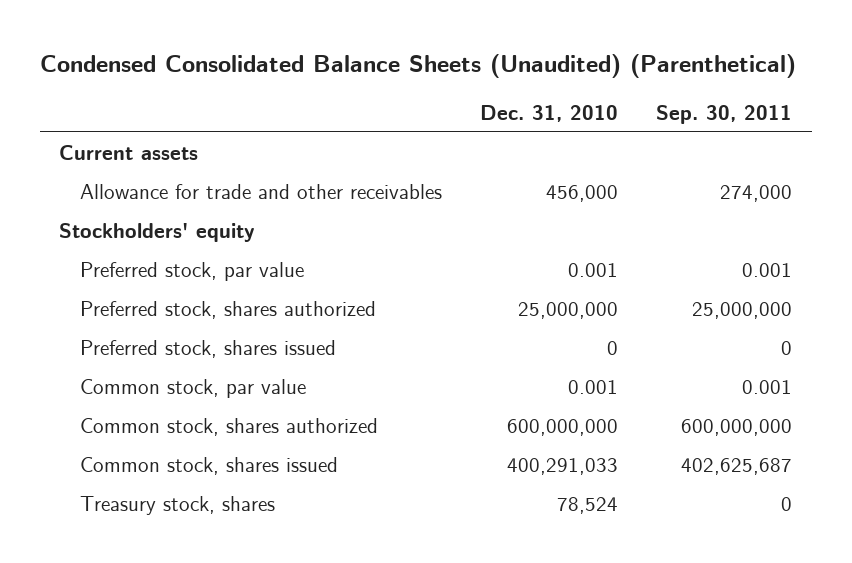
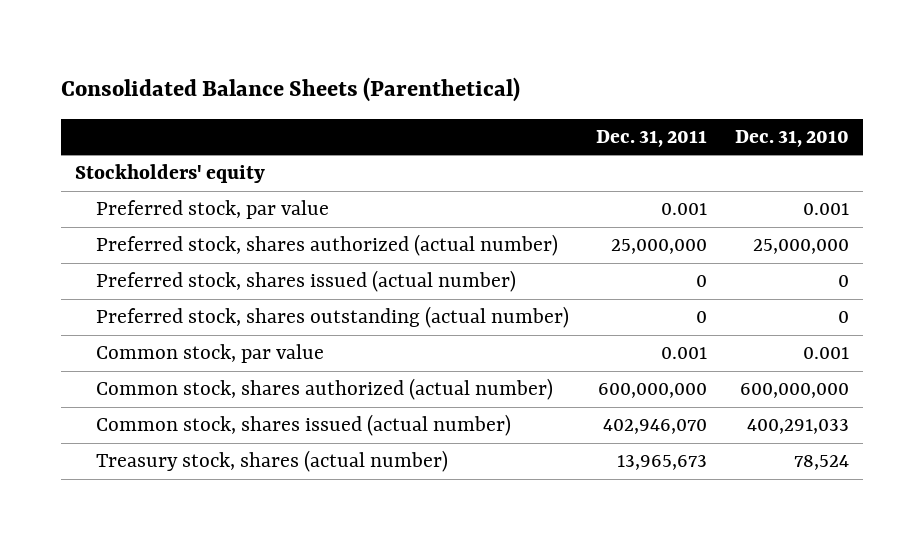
[39,54,796,79] Condensed Consolidated Balance Sheets (Unaudited) (Parenthetical) -> [61,77,521,103] Consolidated Balance Sheets (Parenthetical)
[656,104,793,124] Sep. 30, 2011 -> none
none -> [596,129,708,147] Dec. 31, 2011
[59,144,199,160] Current assets -> none
[79,183,442,199] Allowance for trade and other receivables -> none
[79,300,376,319] Preferred stock, shares authorized -> [95,234,558,257] Preferred stock, shares authorized (actual number)
[79,339,336,358] Preferred stock, shares issued -> [95,270,516,293] Preferred stock, shares issued (actual number)
none -> [95,306,569,329] Preferred stock, shares outstanding (actual number)
[79,417,378,436] Common stock, shares authorized -> [95,378,553,401] Common stock, shares authorized (actual number)
[79,456,338,475] Common stock, shares issued -> [95,414,511,437] Common stock, shares issued (actual number)
[79,495,275,515] Treasury stock, shares -> [95,450,448,473] Treasury stock, shares (actual number)

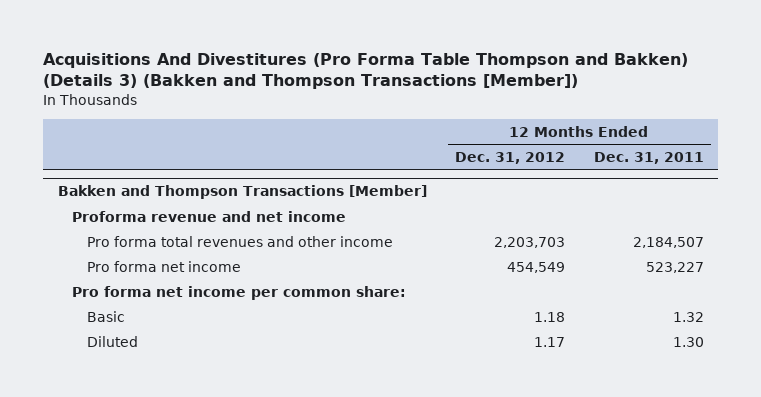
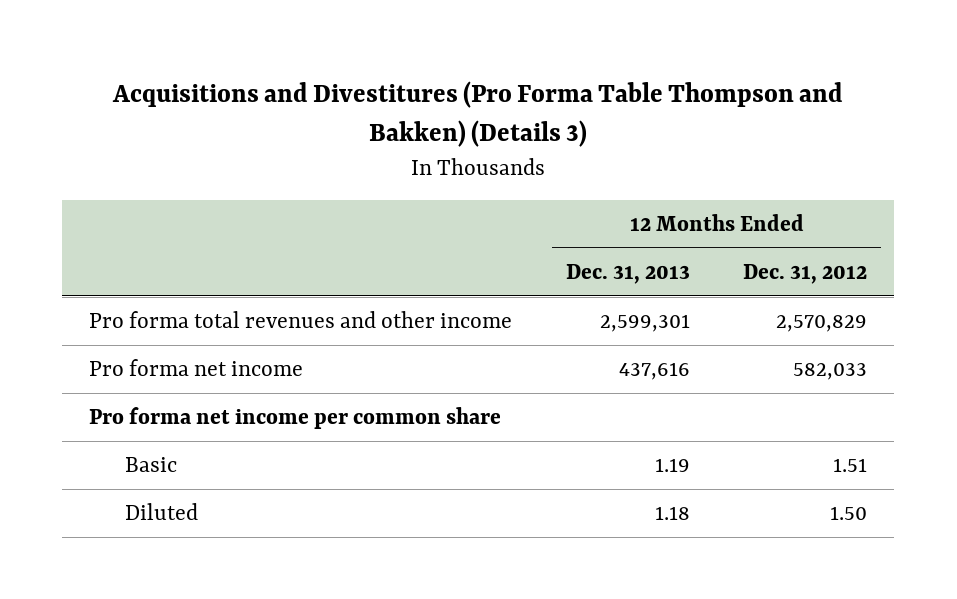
[43,52,689,90] Acquisitions And Divestitures (Pro Forma Table Thompson and Bakken) (Details 3) (Bakken and Thompson Transactions [Member]) -> [112,80,844,147] Acquisitions and Divestitures (Pro Forma Table Thompson and Bakken) (Details 3)
[593,151,704,164] Dec. 31, 2011 -> none
none -> [565,263,690,284] Dec. 31, 2013
[57,185,427,200] Bakken and Thompson Transactions [Member] -> none
[72,210,347,222] Proforma revenue and net income -> none
[494,236,566,248] 2,203,703 -> [776,315,868,333] 2,570,829
[507,261,566,273] 454,549 -> [793,363,868,381] 582,033
[72,285,407,300] Pro forma net income per common share: -> [89,407,502,430] Pro forma net income per common share
[534,311,566,322] 1.18 -> [833,458,868,473] 1.51
[534,336,566,347] 1.17 -> [830,506,868,521] 1.50

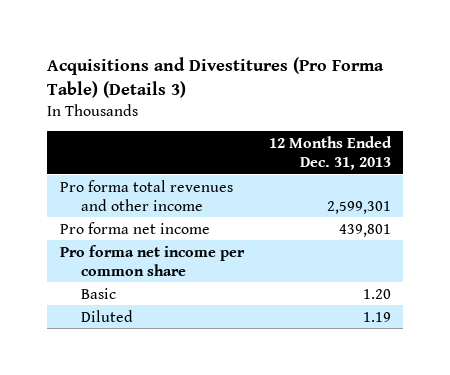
[112,80,844,147] Acquisitions and Divestitures (Pro Forma Table Thompson and Bakken) (Details 3) -> [47,57,385,99] Acquisitions and Divestitures (Pro Forma Table) (Details 3)
[743,263,868,284] Dec. 31, 2012 -> none
[618,362,690,381] 437,616 -> [338,223,391,237] 439,801
[654,458,690,473] 1.19 -> [362,288,391,299] 1.20
[654,506,690,521] 1.18 -> [362,311,391,322] 1.19

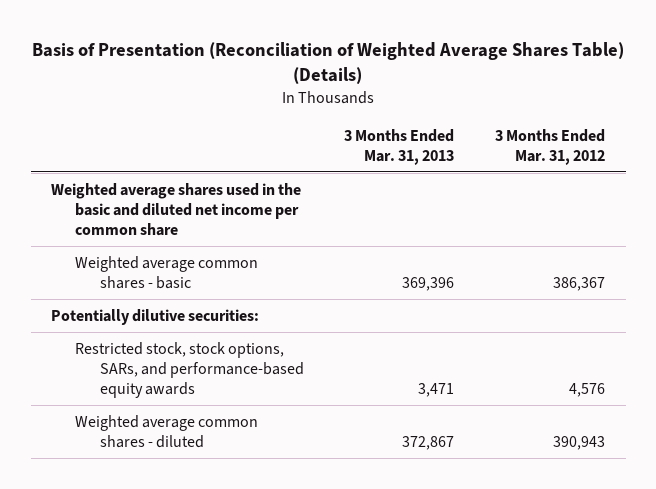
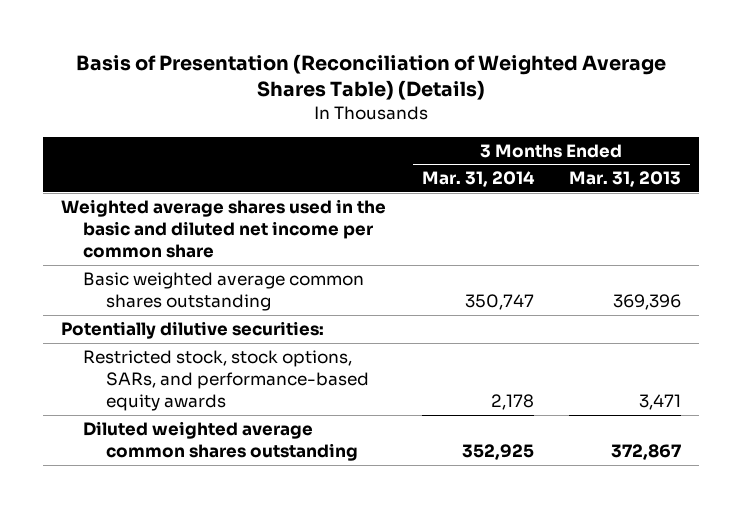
[495,128,606,165] 3 Months Ended Mar. 31, 2012 -> none
none -> [421,171,535,188] Mar. 31, 2014
[75,255,259,289] Weighted average common shares - basic -> [83,272,365,312] Basic weighted average common shares outstanding
[75,414,259,448] Weighted average common shares - diluted -> [83,421,359,462] Diluted weighted average common shares outstanding

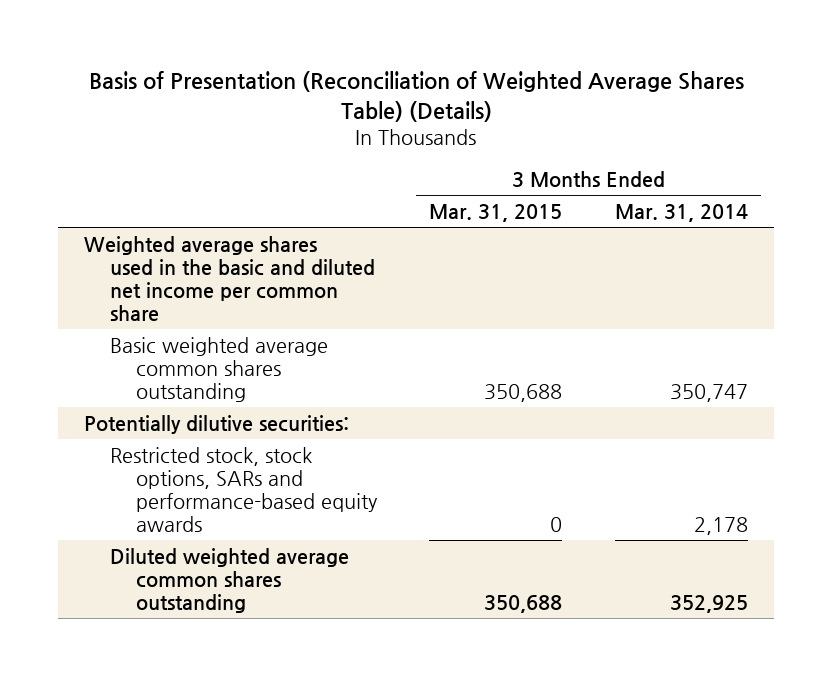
[569,171,682,188] Mar. 31, 2013 -> none
none -> [429,203,563,222] Mar. 31, 2015
[83,350,370,412] Restricted stock, stock options, SARs, and performance-based equity awards -> [110,446,379,532] Restricted stock, stock options, SARs and performance-based equity awards

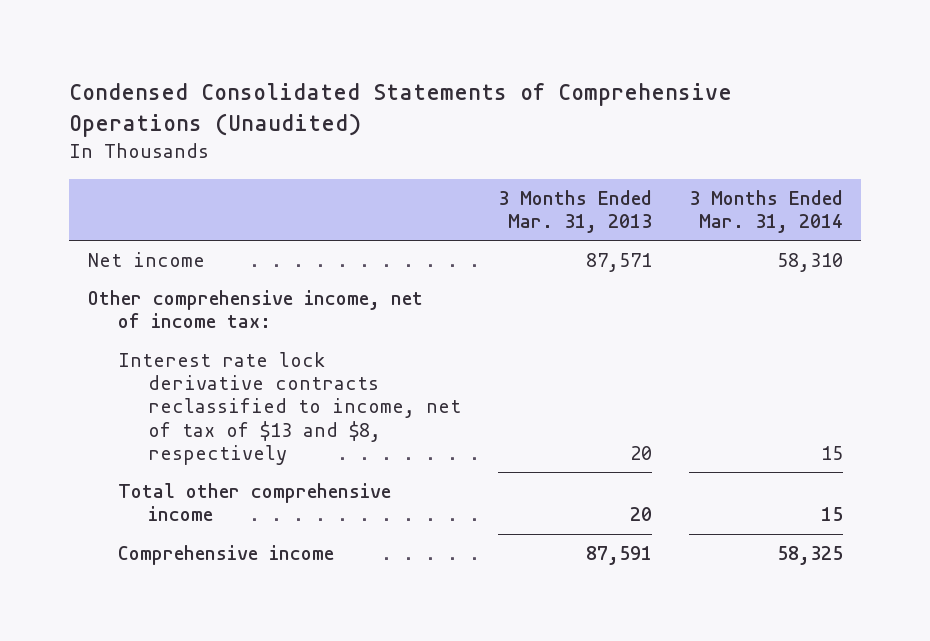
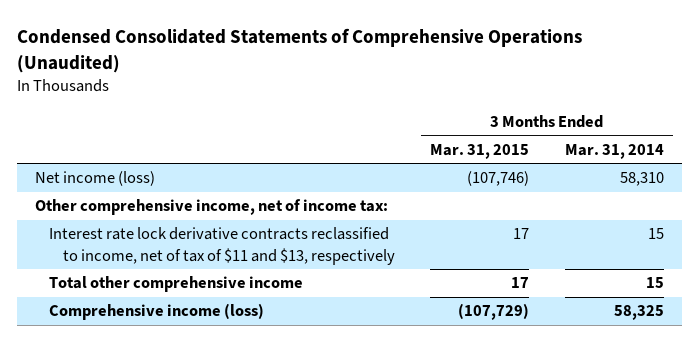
[497,189,652,233] 3 Months Ended Mar. 31, 2013 -> none
none -> [430,143,530,159] Mar. 31, 2015
[87,252,205,268] Net income -> [34,171,155,187] Net income (loss)
[117,352,462,465] Interest rate lock derivative contracts reclassified to income, net of tax of $13 and $8, respectively -> [48,227,395,265] Interest rate lock derivative contracts reclassified to income, net of tax of $11 and $13, respectively
[117,545,334,566] Comprehensive income -> [48,303,264,321] Comprehensive income (loss)

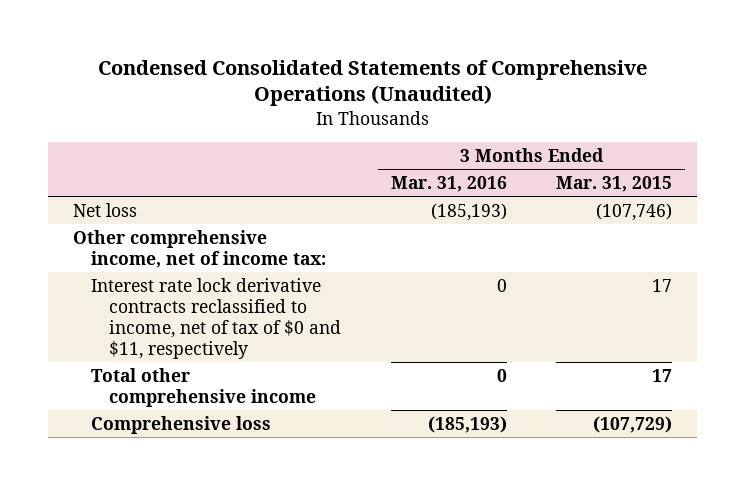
[564,143,664,159] Mar. 31, 2014 -> none
none -> [390,176,507,193] Mar. 31, 2016
[34,171,155,187] Net income (loss) -> [72,202,137,217] Net loss
[48,227,395,265] Interest rate lock derivative contracts reclassified to income, net of tax of $11 and $13, respectively -> [90,277,342,359] Interest rate lock derivative contracts reclassified to income, net of tax of $0 and $11, respectively
[48,303,264,321] Comprehensive income (loss) -> [90,415,271,434] Comprehensive loss

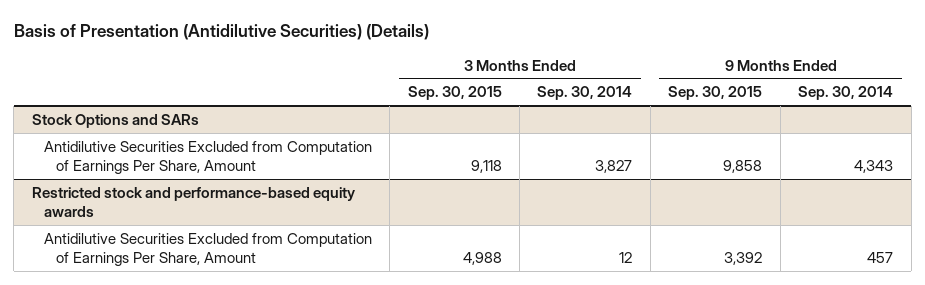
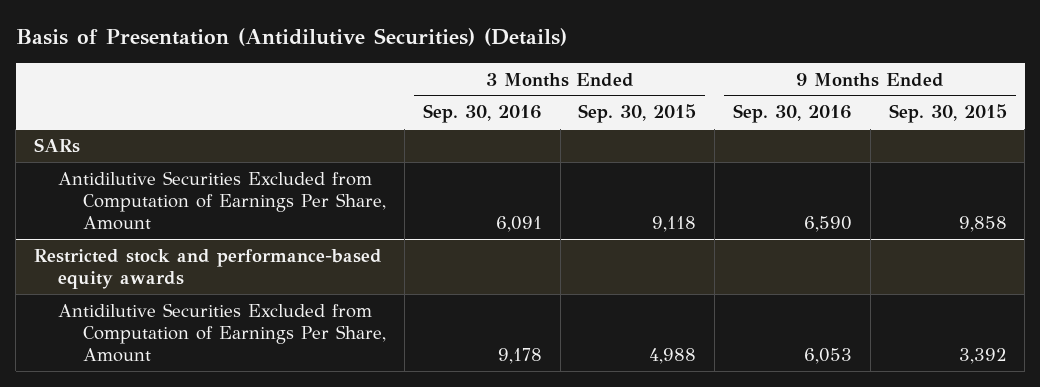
[537,86,633,101] Sep. 30, 2014 -> none
[798,86,894,101] Sep. 30, 2014 -> none
none -> [422,104,542,124] Sep. 30, 2016
none -> [732,104,852,124] Sep. 30, 2016
[31,113,199,128] Stock Options and SARs -> [33,137,80,153] SARs

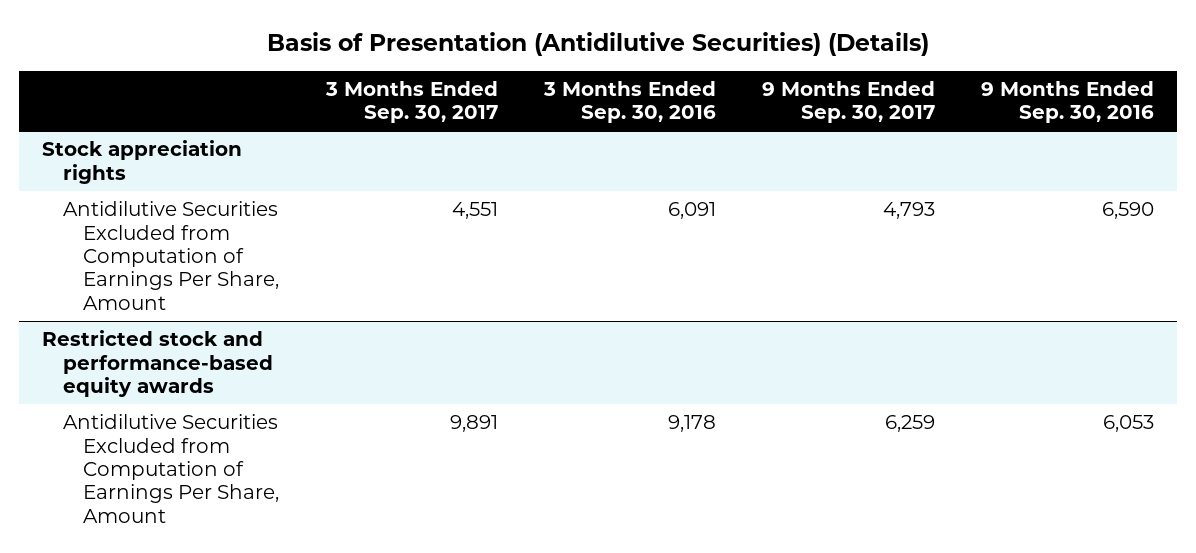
[578,104,697,124] Sep. 30, 2015 -> none
[888,104,1007,124] Sep. 30, 2015 -> none
none -> [324,81,498,124] 3 Months Ended Sep. 30, 2017
none -> [761,81,935,124] 9 Months Ended Sep. 30, 2017
[33,137,80,153] SARs -> [42,140,243,184] Stock appreciation rights

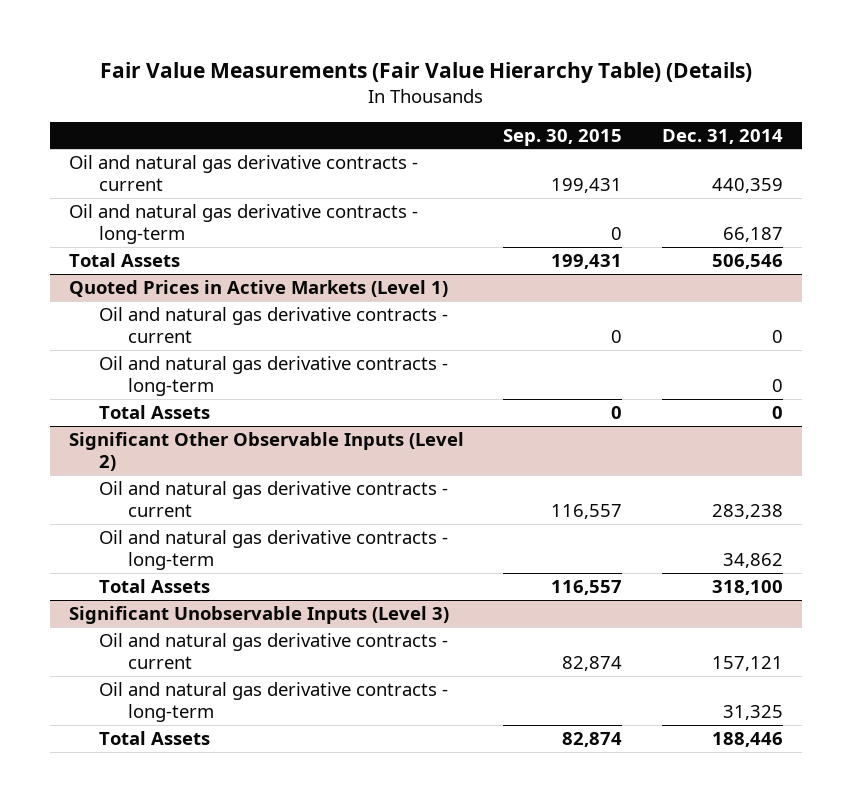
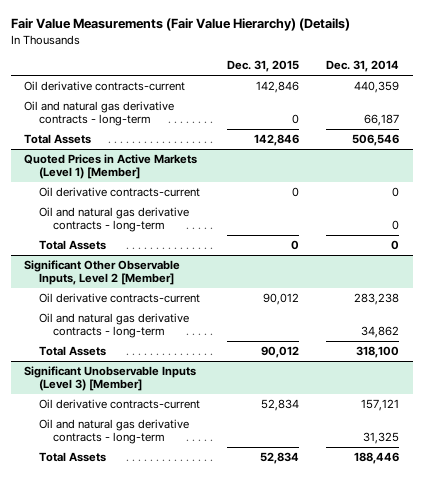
[99,62,752,84] Fair Value Measurements (Fair Value Hierarchy Table) (Details) -> [10,18,350,32] Fair Value Measurements (Fair Value Hierarchy) (Details)
[503,128,623,146] Sep. 30, 2015 -> none
none -> [226,60,299,73] Dec. 31, 2015
[69,155,419,192] Oil and natural gas derivative contracts - current -> [24,81,186,92] Oil derivative contracts-current
[69,280,449,298] Quoted Prices in Active Markets (Level 1) -> [24,154,198,180] Quoted Prices in Active Markets (Level 1) [Member]
[98,307,448,344] Oil and natural gas derivative contracts - current -> [38,187,200,198] Oil derivative contracts-current
[69,432,465,472] Significant Other Observable Inputs (Level 2) -> [24,260,181,286] Significant Other Observable Inputs, Level 2 [Member]
[98,481,448,518] Oil and natural gas derivative contracts - current -> [38,293,200,304] Oil derivative contracts-current
[69,606,450,625] Significant Unobservable Inputs (Level 3) -> [24,366,197,392] Significant Unobservable Inputs (Level 3) [Member]
[98,633,448,670] Oil and natural gas derivative contracts - current -> [38,399,200,410] Oil derivative contracts-current

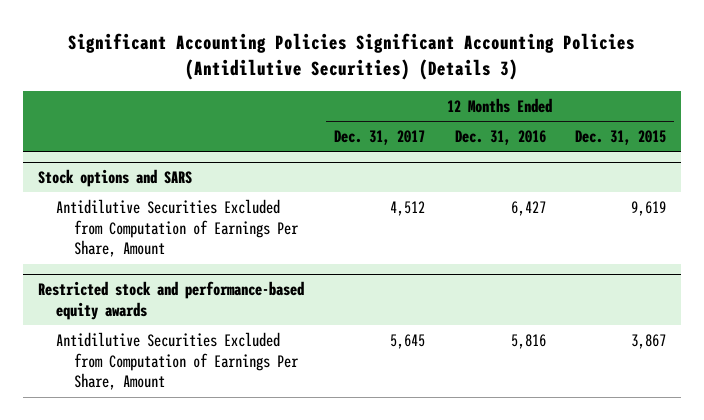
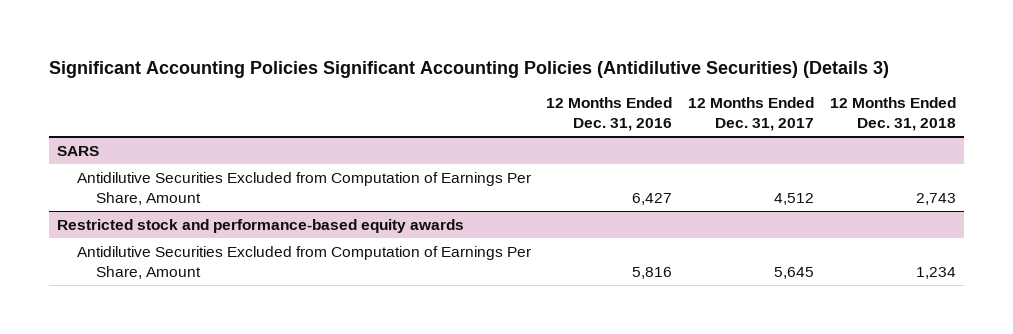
[575,130,667,146] Dec. 31, 2015 -> none
none -> [829,96,956,132] 12 Months Ended Dec. 31, 2018
[37,169,192,188] Stock options and SARS -> [57,145,100,156] SARS

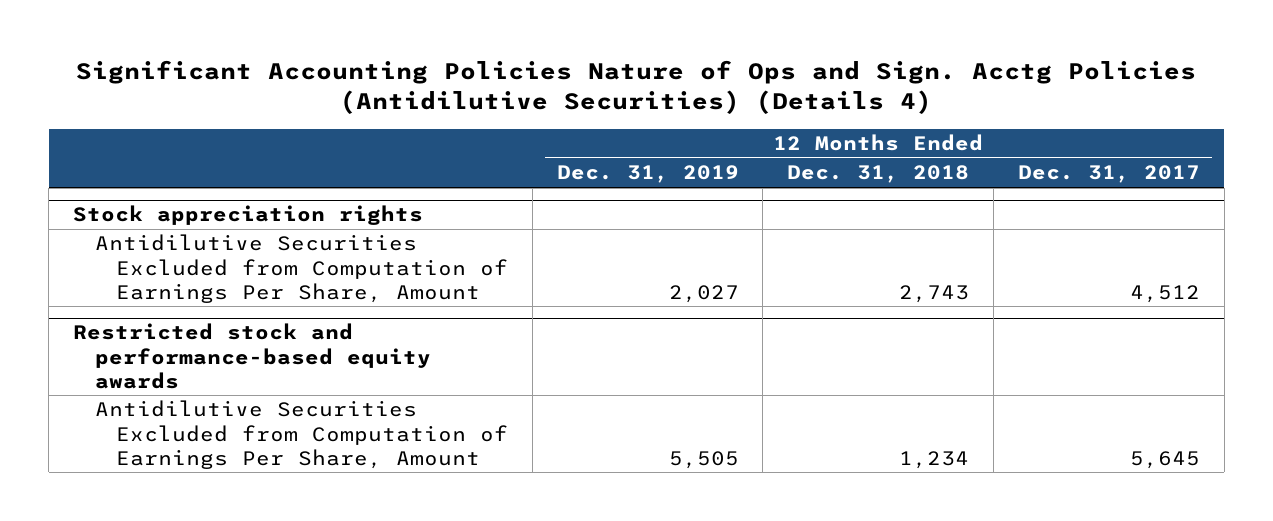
[49,60,890,78] Significant Accounting Policies Significant Accounting Policies (Antidilutive Securities) (Details 3) -> [76,59,1197,115] Significant Accounting Policies Nature of Ops and Sign. Acctg Policies (Antidilutive Securities) (Details 4)
[546,96,673,132] 12 Months Ended Dec. 31, 2016 -> none
none -> [556,165,739,184] Dec. 31, 2019
[57,145,100,156] SARS -> [72,205,423,226] Stock appreciation rights

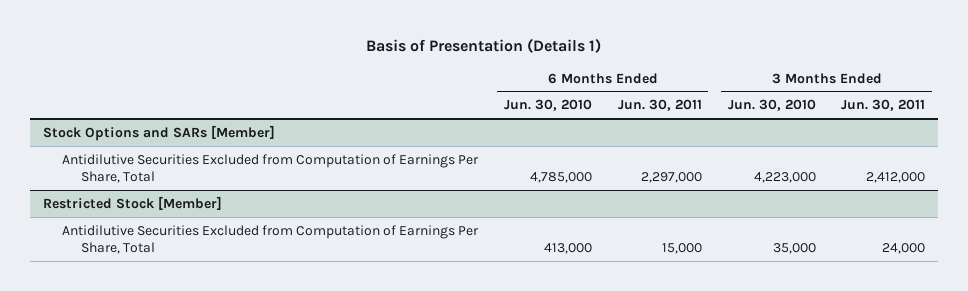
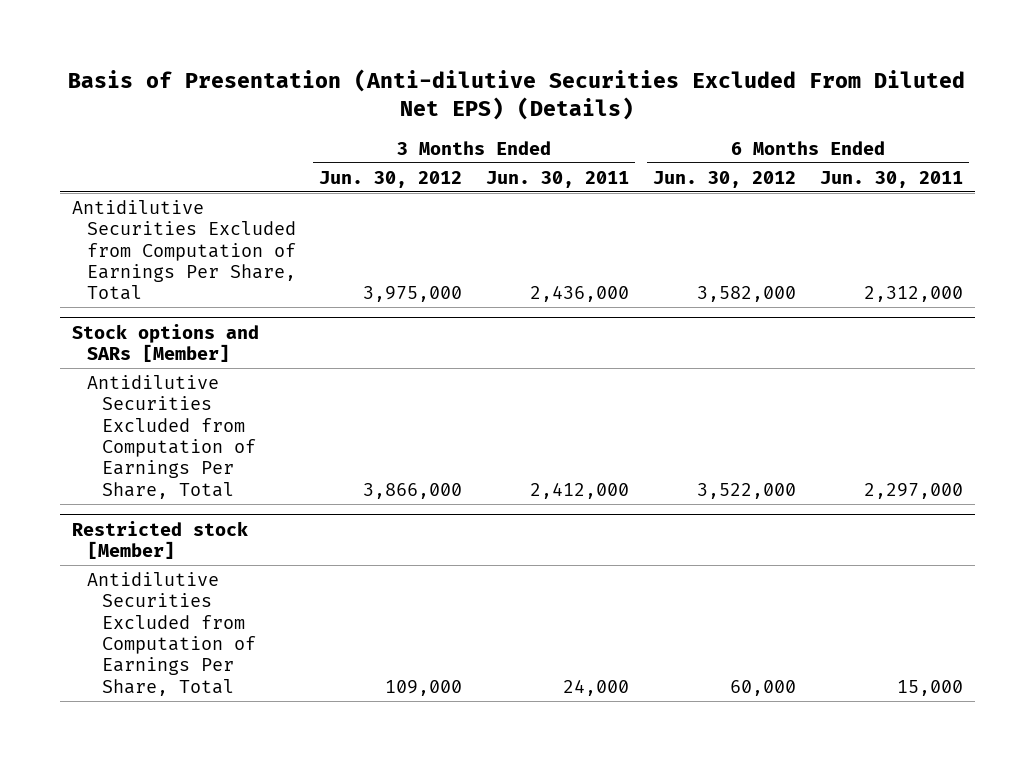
[366,38,602,54] Basis of Presentation (Details 1) -> [68,68,966,120] Basis of Presentation (Anti-dilutive Securities Excluded From Diluted Net EPS) (Details)
[503,99,592,112] Jun. 30, 2010 -> none
[727,99,816,112] Jun. 30, 2010 -> none
none -> [319,170,463,188] Jun. 30, 2012
none -> [652,170,796,188] Jun. 30, 2012
none -> [71,199,296,301] Antidilutive Securities Excluded from Computation of Earnings Per Share, Total
[42,124,275,141] Stock Options and SARs [Member] -> [71,323,259,362] Stock options and SARs [Member]
[42,195,222,210] Restricted Stock [Member] -> [71,520,248,559] Restricted stock [Member]

